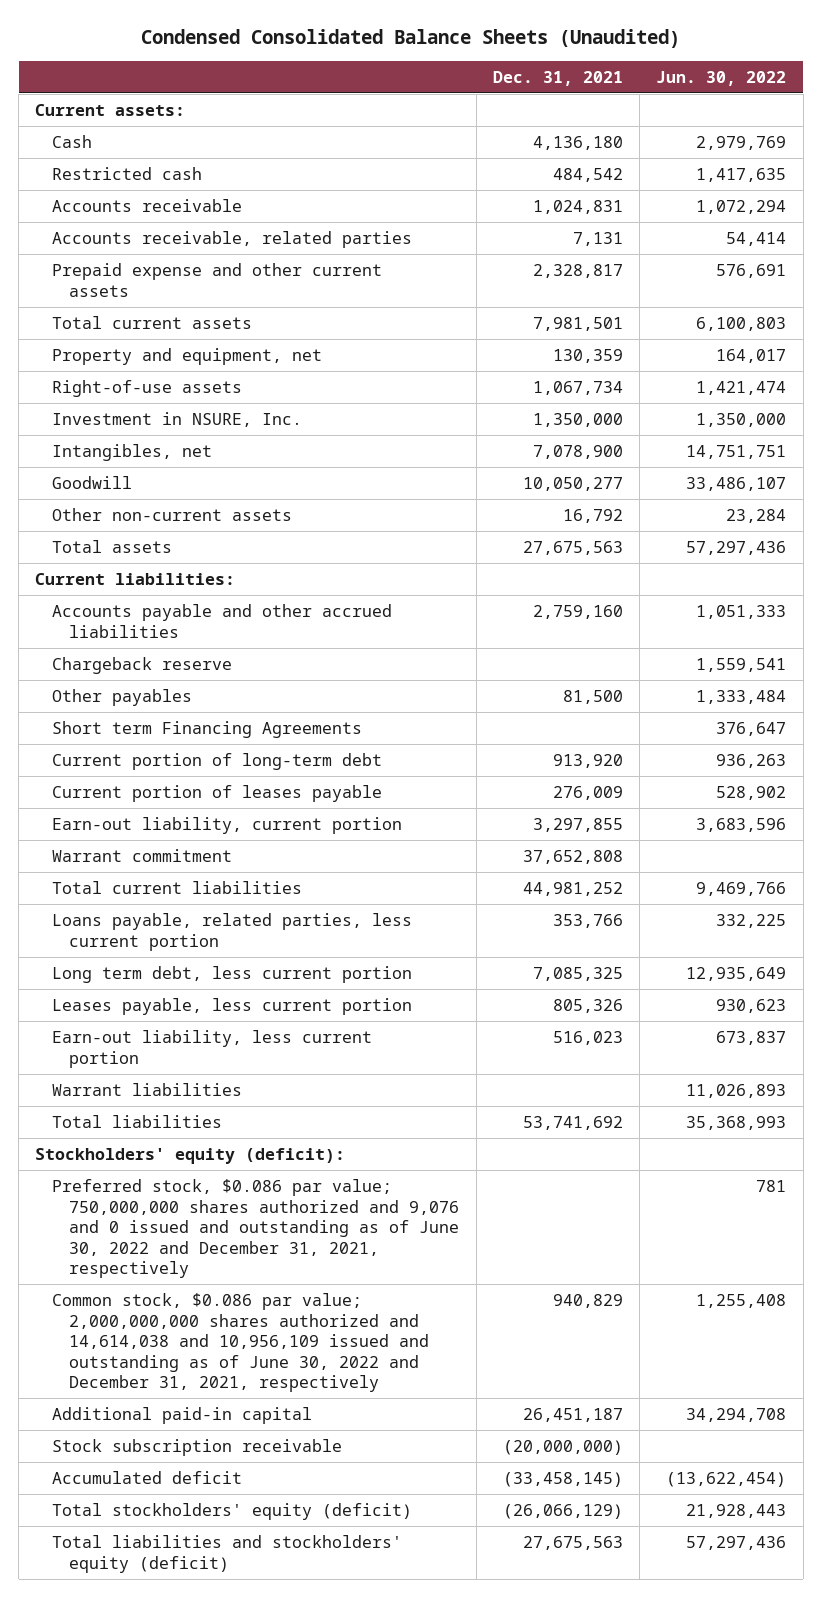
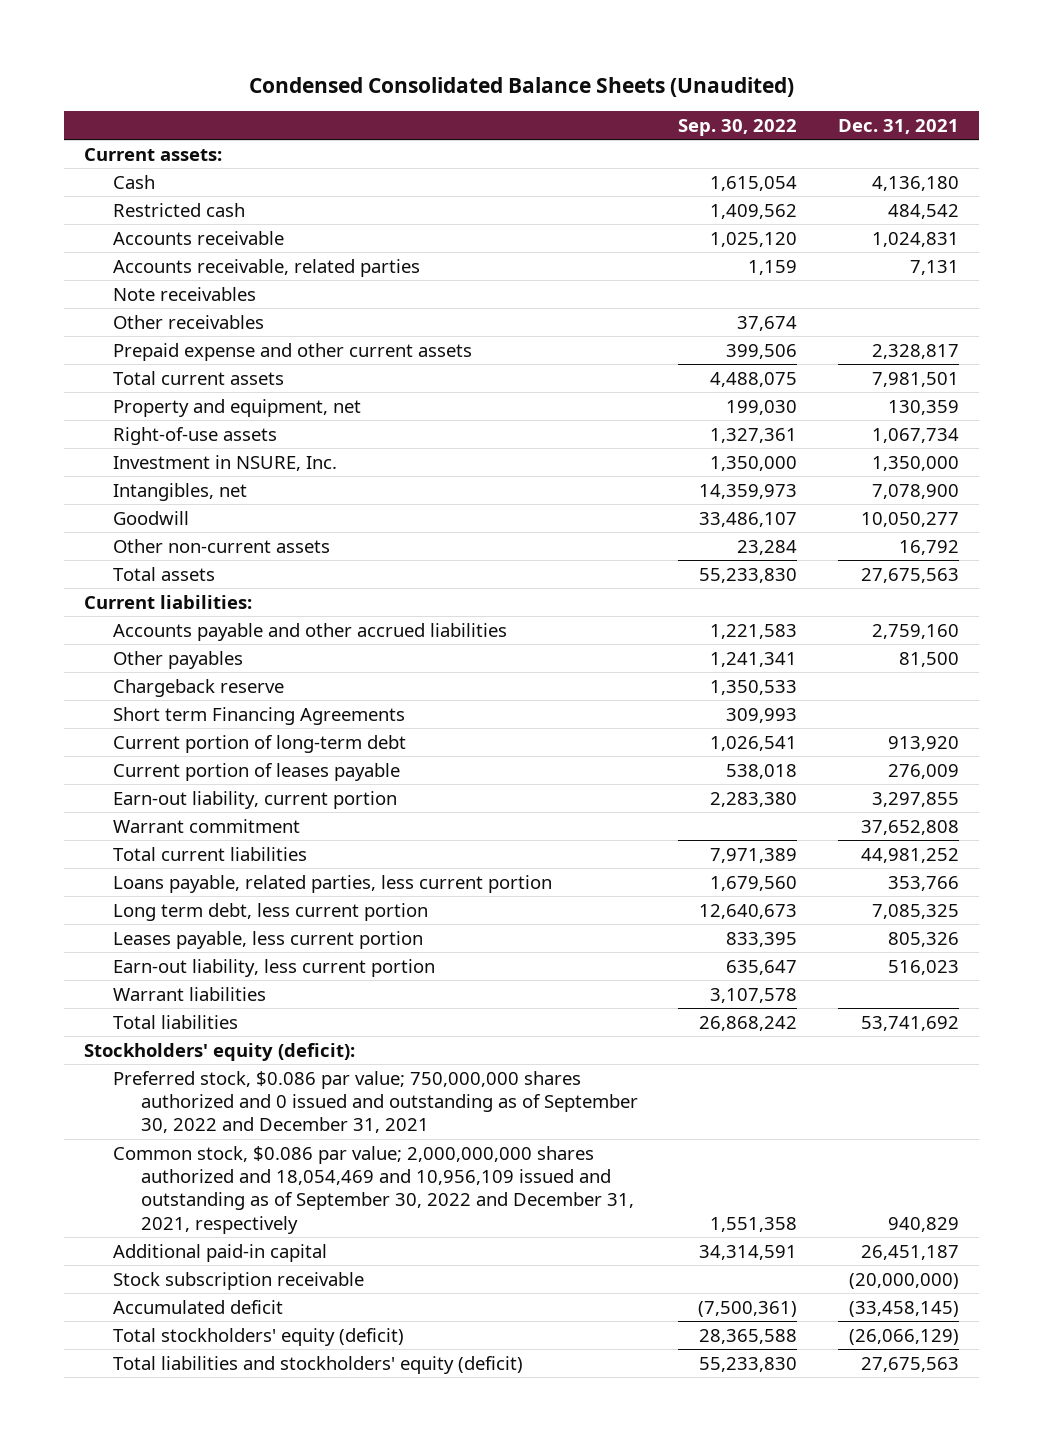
[656,70,787,86] Jun. 30, 2022 -> none
none -> [678,118,798,136] Sep. 30, 2022
none -> [112,286,256,301] Note receivables
none -> [112,314,264,329] Other receivables
[52,656,233,674] Chargeback reserve -> [112,678,284,697] Chargeback reserve
[52,1178,460,1279] Preferred stock, $0.086 par value; 750,000,000 shares authorized and 9,076 and 0 issued and outstanding as of June 30, 2022 and December 31, 2021, respectively -> [112,1070,638,1134] Preferred stock, $0.086 par value; 750,000,000 shares authorized and 0 issued and outstanding as of September 30, 2022 and December 31, 2021
[52,1292,430,1393] Common stock, $0.086 par value; 2,000,000,000 shares authorized and 14,614,038 and 10,956,109 issued and outstanding as of June 30, 2022 and December 31, 2021, respectively -> [112,1145,634,1234] Common stock, $0.086 par value; 2,000,000,000 shares authorized and 18,054,469 and 10,956,109 issued and outstanding as of September 30, 2022 and December 31, 2021, respectively

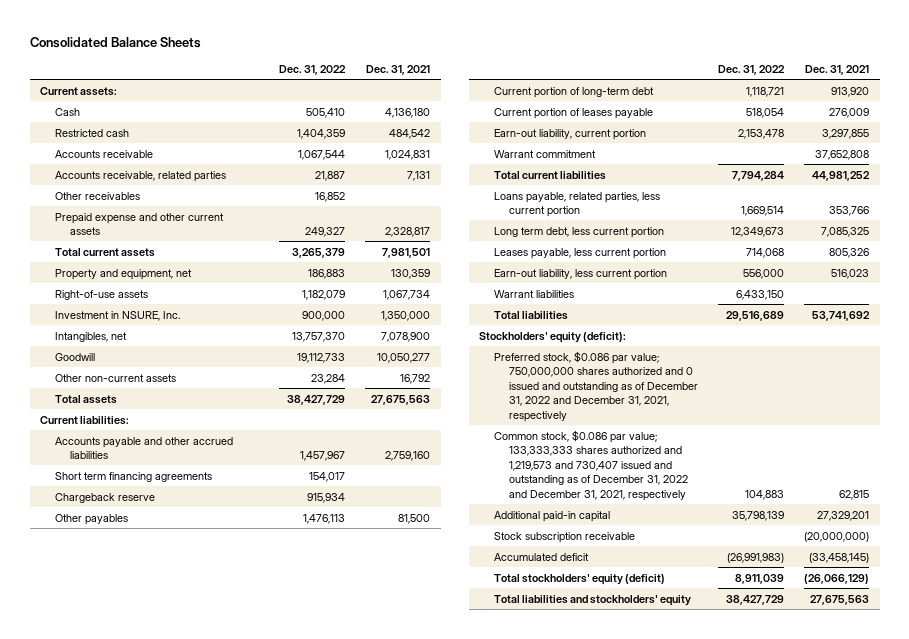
[248,76,794,97] Condensed Consolidated Balance Sheets (Unaudited) -> [29,37,201,49] Consolidated Balance Sheets
[678,118,798,136] Sep. 30, 2022 -> none
none -> [279,64,347,75] Dec. 31, 2022
[112,286,256,301] Note receivables -> none
none -> [54,471,212,482] Short term financing agreements
[112,706,405,725] Short term Financing Agreements -> none
[112,650,243,669] Other payables -> [54,513,128,525] Other payables
[112,1070,638,1134] Preferred stock, $0.086 par value; 750,000,000 shares authorized and 0 issued and outstanding as of September 30, 2022 and December 31, 2021 -> [493,350,698,422] Preferred stock, $0.086 par value; 750,000,000 shares authorized and 0 issued and outstanding as of December 31, 2022 and December 31, 2021, respectively
[112,1145,634,1234] Common stock, $0.086 par value; 2,000,000,000 shares authorized and 18,054,469 and 10,956,109 issued and outstanding as of September 30, 2022 and December 31, 2021, respectively -> [493,429,688,501] Common stock, $0.086 par value; 133,333,333 shares authorized and 1,219,573 and 730,407 issued and outstanding as of December 31, 2022 and December 31, 2021, respectively
[887,1216,959,1232] 940,829 -> [839,489,870,500] 62,815
[860,1244,959,1260] 26,451,187 -> [817,510,870,521] 27,329,201
[112,1355,523,1374] Total liabilities and stockholders' equity (deficit) -> [493,594,691,606] Total liabilities and stockholders' equity

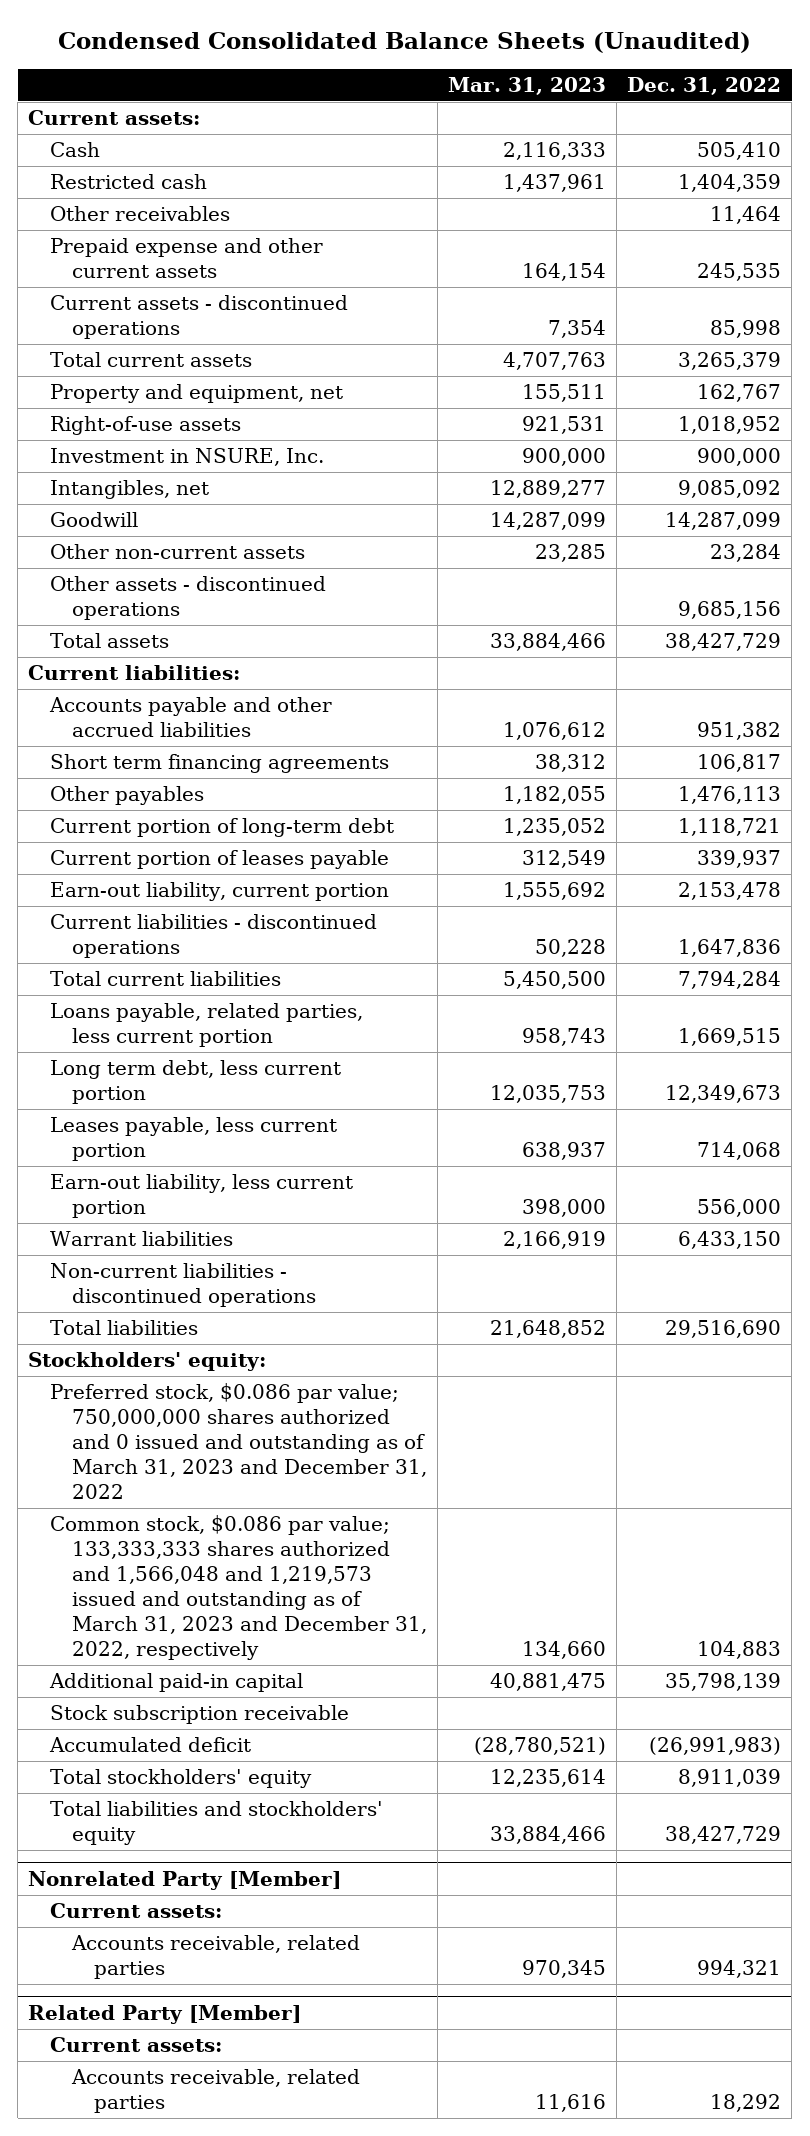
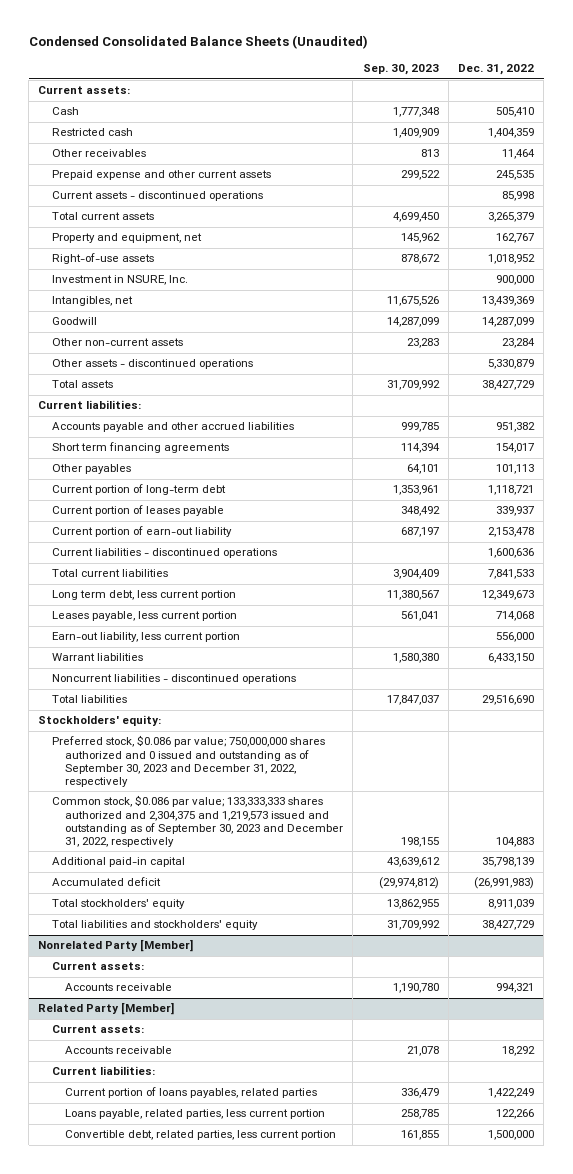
[448,77,607,96] Mar. 31, 2023 -> none
none -> [362,64,439,76] Sep. 30, 2023
[678,480,782,499] 9,085,092 -> [482,296,535,307] 13,439,369
[678,601,782,620] 9,685,156 -> [488,359,535,370] 5,330,879
[697,754,782,773] 106,817 -> [496,443,535,454] 154,017
[678,786,782,805] 1,476,113 -> [496,464,535,475] 101,113
[50,1003,364,1048] Loans payable, related parties, less current portion -> none
[50,882,390,902] Earn-out liability, current portion -> [51,526,232,538] Current portion of earn-out liability
[678,939,782,958] 1,647,836 -> [488,548,535,559] 1,600,636
[678,971,782,990] 7,794,284 -> [488,569,535,580] 7,841,533
[50,1263,317,1308] Non-current liabilities - discontinued operations -> [51,674,296,685] Noncurrent liabilities - discontinued operations
[50,1383,428,1500] Preferred stock, $0.086 par value; 750,000,000 shares authorized and 0 issued and outstanding as of March 31, 2023 and December 31, 2022 -> [51,735,325,787] Preferred stock, $0.086 par value; 750,000,000 shares authorized and 0 issued and outstanding as of September 30, 2023 and December 31, 2022, respectively
[50,1515,428,1661] Common stock, $0.086 par value; 133,333,333 shares authorized and 1,566,048 and 1,219,573 issued and outstanding as of March 31, 2023 and December 31, 2022, respectively -> [51,795,344,847] Common stock, $0.086 par value; 133,333,333 shares authorized and 2,304,375 and 1,219,573 issued and outstanding as of September 30, 2023 and December 31, 2022, respectively
[50,1705,350,1725] Stock subscription receivable -> none
[71,1935,361,1980] Accounts receivable, related parties -> [65,983,173,992] Accounts receivable
[71,2069,361,2114] Accounts receivable, related parties -> [65,1046,173,1055] Accounts receivable
none -> [51,1066,155,1076] Current liabilities:
none -> [65,1087,318,1099] Current portion of loans payables, related parties
none -> [65,1109,326,1120] Loans payable, related parties, less current portion
none -> [65,1130,337,1141] Convertible debt, related parties, less current portion

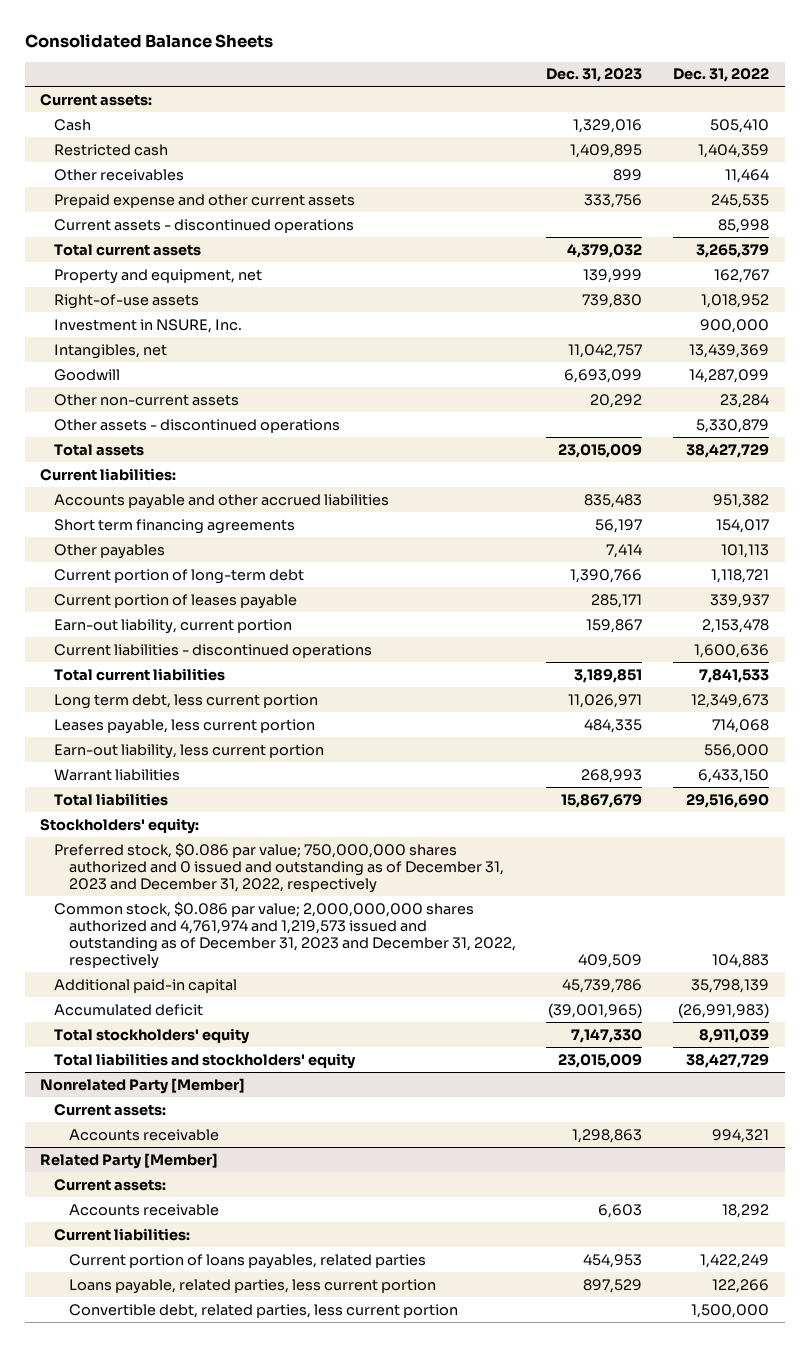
[28,35,368,50] Condensed Consolidated Balance Sheets (Unaudited) -> [24,34,273,49] Consolidated Balance Sheets
[362,64,439,76] Sep. 30, 2023 -> none
none -> [546,68,643,83] Dec. 31, 2023
[51,526,232,538] Current portion of earn-out liability -> [54,618,293,634] Earn-out liability, current portion
[51,674,296,685] Noncurrent liabilities - discontinued operations -> none
[51,735,325,787] Preferred stock, $0.086 par value; 750,000,000 shares authorized and 0 issued and outstanding as of September 30, 2023 and December 31, 2022, respectively -> [54,842,504,893] Preferred stock, $0.086 par value; 750,000,000 shares authorized and 0 issued and outstanding as of December 31, 2023 and December 31, 2022, respectively
[51,795,344,847] Common stock, $0.086 par value; 133,333,333 shares authorized and 2,304,375 and 1,219,573 issued and outstanding as of September 30, 2023 and December 31, 2022, respectively -> [54,901,516,970] Common stock, $0.086 par value; 2,000,000,000 shares authorized and 4,761,974 and 1,219,573 issued and outstanding as of December 31, 2023 and December 31, 2022, respectively

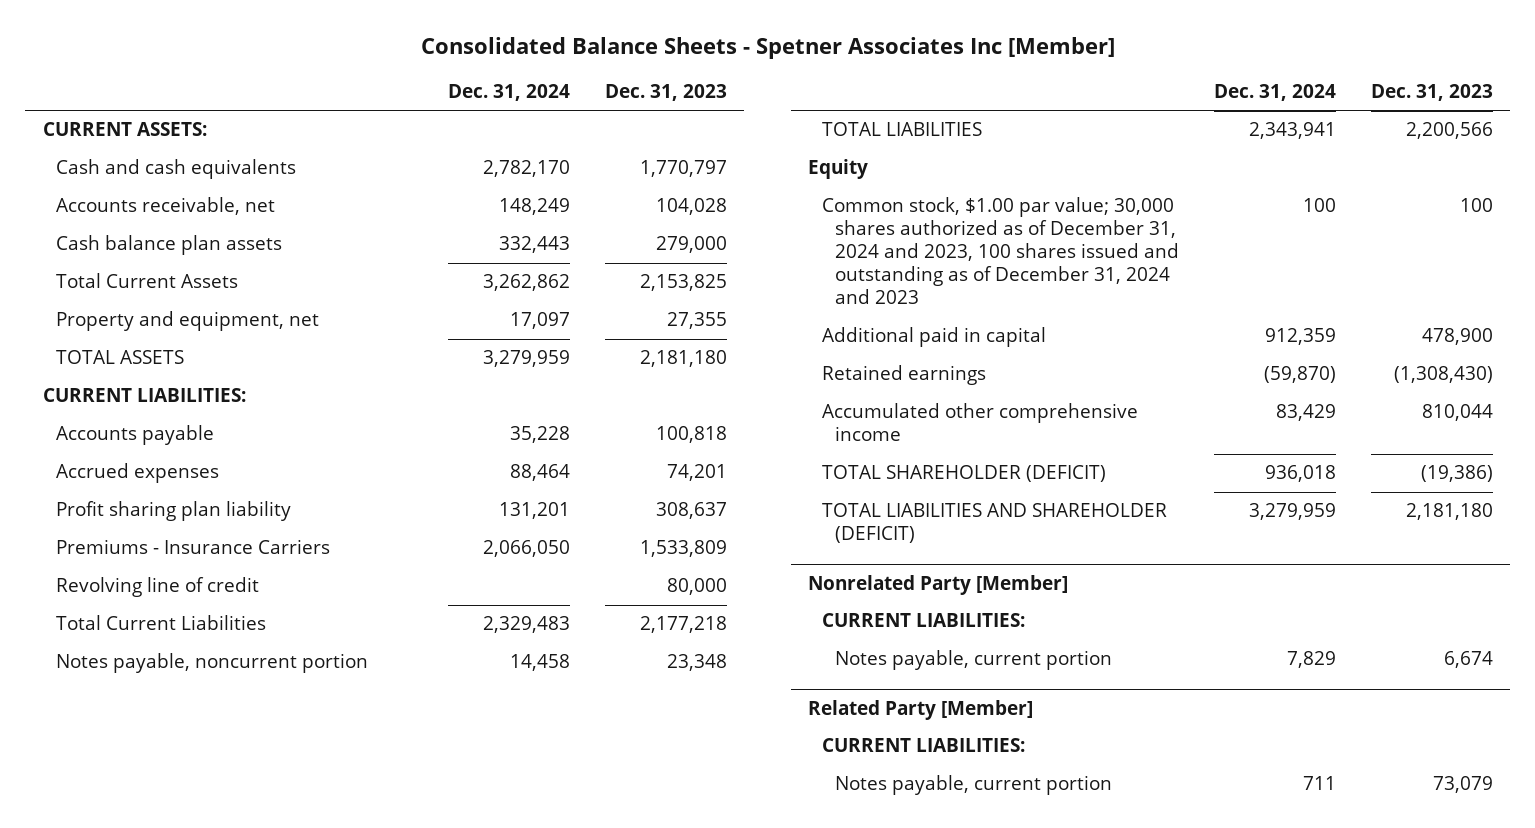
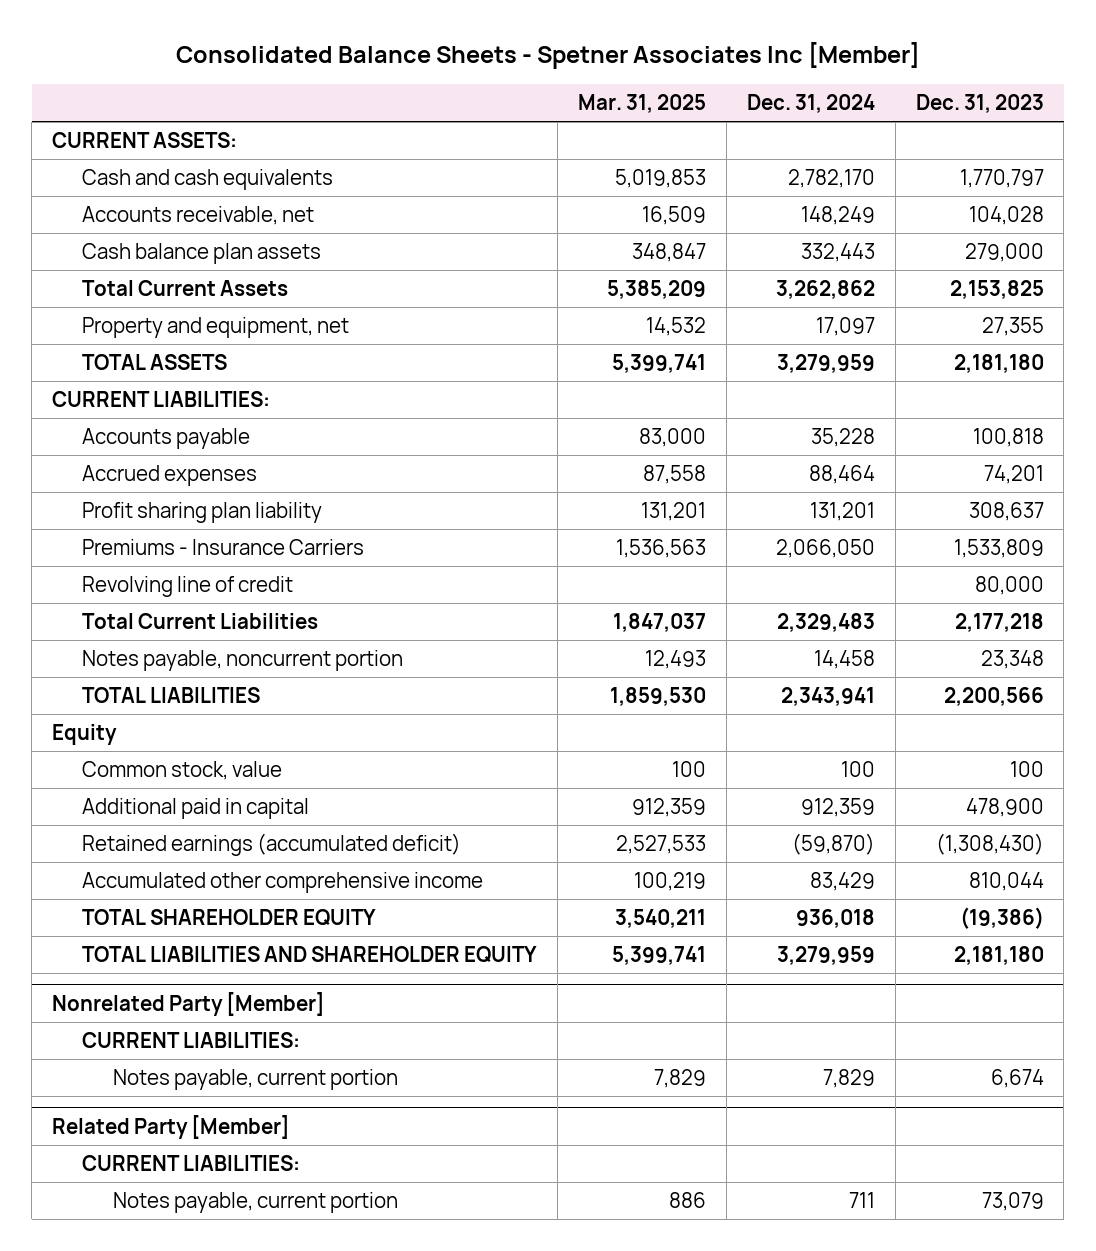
none -> [578,93,707,113] Mar. 31, 2025
[821,197,1180,305] Common stock, $1.00 par value; 30,000 shares authorized as of December 31, 2024 and 2023, 100 shares issued and outstanding as of December 31, 2024 and 2023 -> [82,761,283,781] Common stock, value
[821,365,986,386] Retained earnings -> [82,833,462,857] Retained earnings (accumulated deficit)
[821,465,1106,483] TOTAL SHAREHOLDER (DEFICIT) -> [82,909,377,927] TOTAL SHAREHOLDER EQUITY
[821,503,1167,544] TOTAL LIABILITIES AND SHAREHOLDER (DEFICIT) -> [82,946,538,964] TOTAL LIABILITIES AND SHAREHOLDER EQUITY

